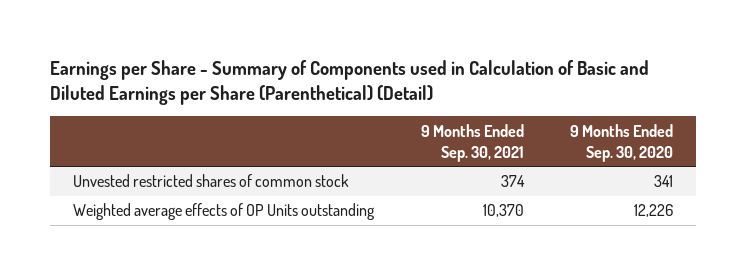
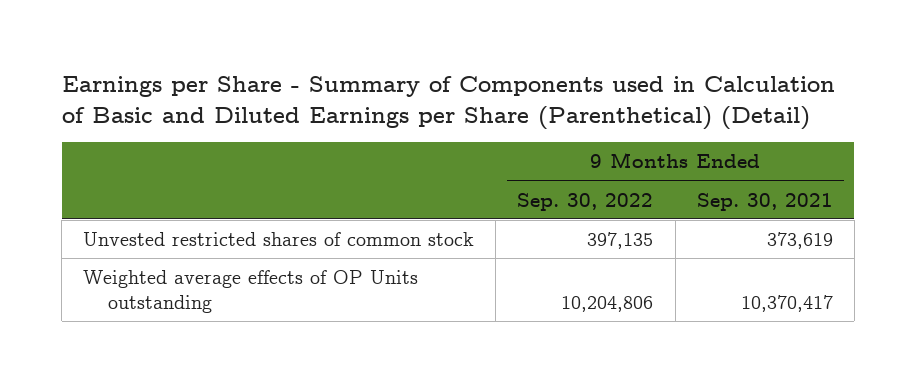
[569,123,673,162] 9 Months Ended Sep. 30, 2020 -> none
none -> [517,192,654,211] Sep. 30, 2022
[500,175,525,188] 374 -> [766,231,833,249] 373,619
[482,204,524,218] 10,370 -> [740,294,833,312] 10,370,417

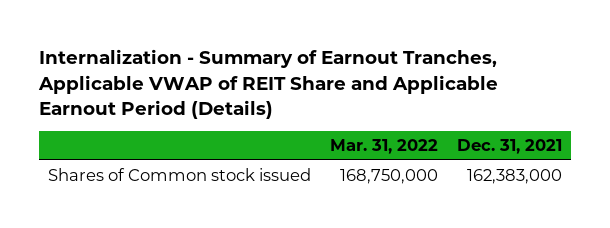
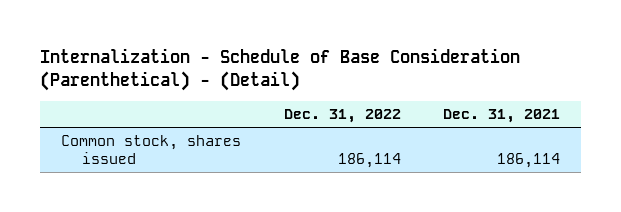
[37,49,498,119] Internalization - Summary of Earnout Tranches, Applicable VWAP of REIT Share and Applicable Earnout Period (Details) -> [39,47,520,92] Internalization - Schedule of Base Consideration (Parenthetical) - (Detail)
[329,139,438,155] Mar. 31, 2022 -> none
none -> [283,109,401,124] Dec. 31, 2022
[48,167,312,181] Shares of Common stock issued -> [61,135,242,164] Common stock, shares issued
[466,168,562,184] 162,383,000 -> [497,152,561,168] 186,114

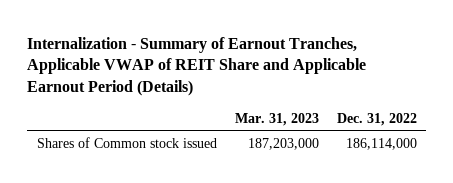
[39,47,520,92] Internalization - Schedule of Base Consideration (Parenthetical) - (Detail) -> [27,36,367,96] Internalization - Summary of Earnout Tranches, Applicable VWAP of REIT Share and Applicable Earnout Period (Details)
[443,109,561,124] Dec. 31, 2021 -> none
none -> [234,112,319,126] Mar. 31, 2023
[61,135,242,164] Common stock, shares issued -> [36,136,217,148] Shares of Common stock issued
[337,152,401,168] 186,114 -> [345,137,417,150] 186,114,000

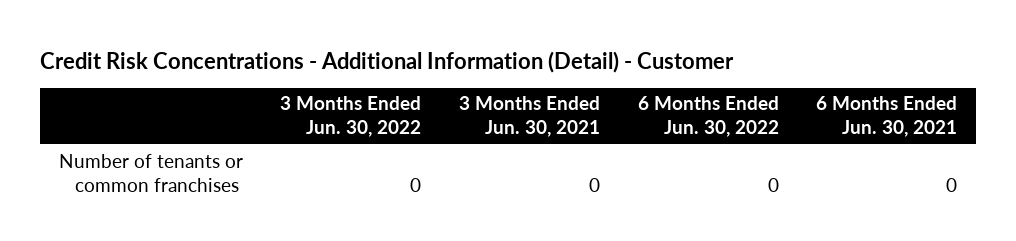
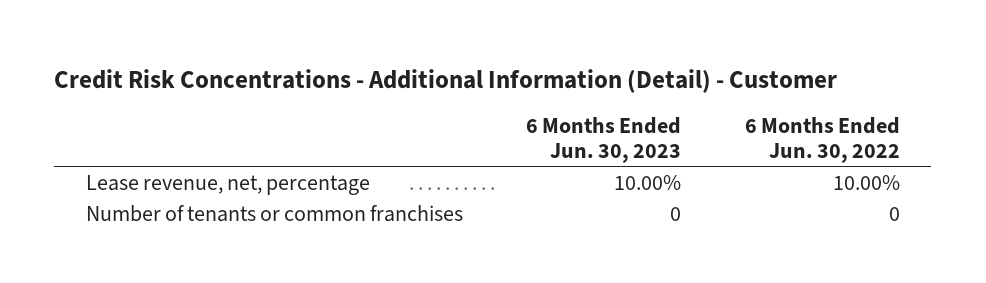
[280,96,422,138] 3 Months Ended Jun. 30, 2022 -> none
[459,96,601,138] 3 Months Ended Jun. 30, 2021 -> none
[816,96,958,138] 6 Months Ended Jun. 30, 2021 -> none
none -> [526,116,682,164] 6 Months Ended Jun. 30, 2023
none -> [86,174,371,195] Lease revenue, net, percentage

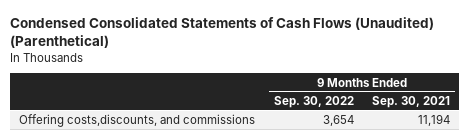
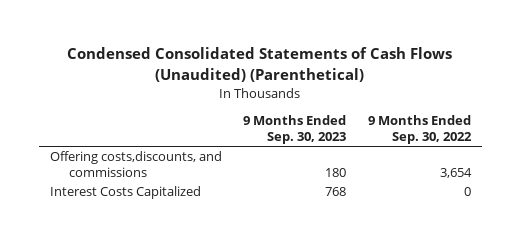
[372,95,451,108] Sep. 30, 2021 -> none
none -> [243,115,347,145] 9 Months Ended Sep. 30, 2023
none -> [49,186,201,200] Interest Costs Capitalized

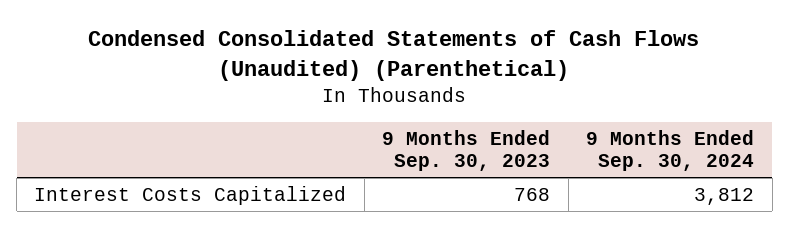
[368,115,473,145] 9 Months Ended Sep. 30, 2022 -> none
none -> [586,129,755,172] 9 Months Ended Sep. 30, 2024
[49,151,222,178] Offering costs,discounts, and commissions -> none

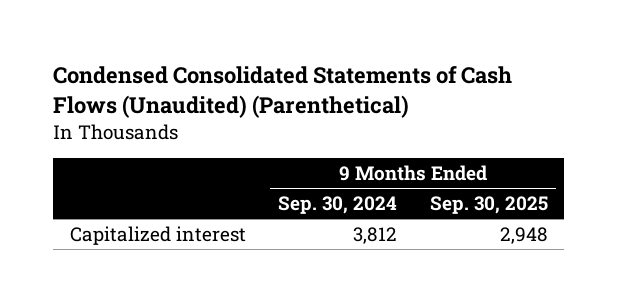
[382,129,551,172] 9 Months Ended Sep. 30, 2023 -> none
none -> [429,196,548,215] Sep. 30, 2025
[34,186,347,206] Interest Costs Capitalized -> [69,225,246,245] Capitalized interest

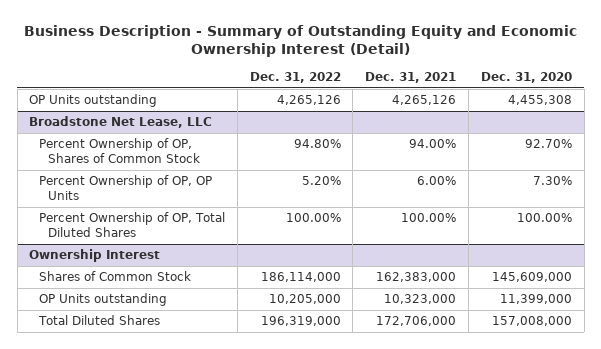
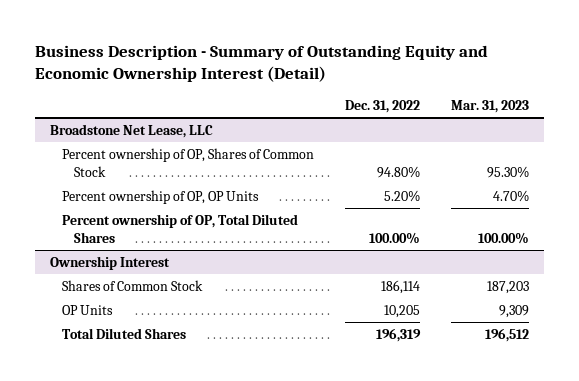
[365,72,457,84] Dec. 31, 2021 -> none
[480,72,572,84] Dec. 31, 2020 -> none
none -> [450,100,529,114] Mar. 31, 2023
[29,94,158,108] OP Units outstanding -> none
[38,138,201,164] Percent Ownership of OP, Shares of Common Stock -> [62,147,315,178] Percent ownership of OP, Shares of Common Stock
[38,175,212,201] Percent Ownership of OP, OP Units -> [62,189,260,204] Percent ownership of OP, OP Units
[38,212,225,238] Percent Ownership of OP, Total Diluted Shares -> [62,213,299,244] Percent ownership of OP, Total Diluted Shares
[260,272,341,283] 186,114,000 -> [380,279,420,294] 186,114
[38,293,167,307] OP Units outstanding -> [62,304,114,315] OP Units
[268,294,341,305] 10,205,000 -> [383,304,420,318] 10,205
[260,316,341,327] 196,319,000 -> [375,327,421,342] 196,319

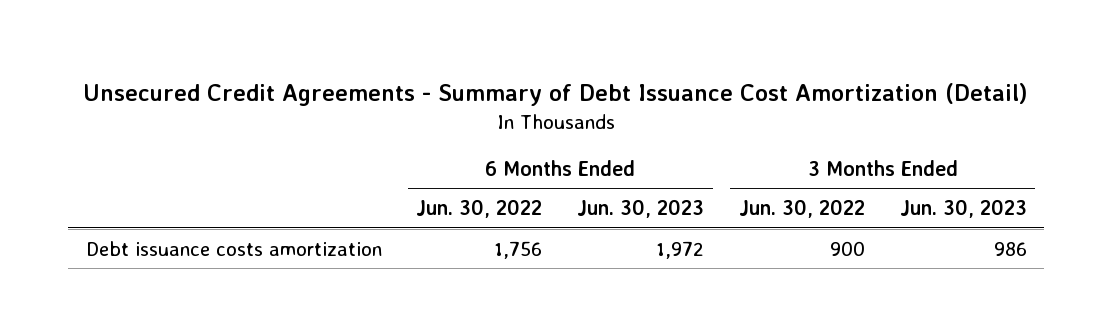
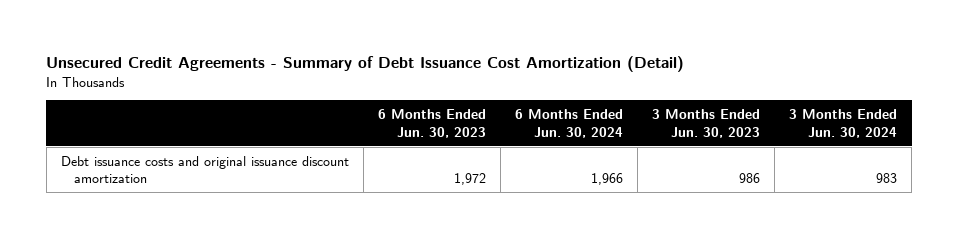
[416,199,543,219] Jun. 30, 2022 -> none
[738,199,865,219] Jun. 30, 2022 -> none
none -> [515,109,624,138] 6 Months Ended Jun. 30, 2024
none -> [789,109,898,138] 3 Months Ended Jun. 30, 2024
[85,240,382,256] Debt issuance costs amortization -> [60,155,349,184] Debt issuance costs and original issuance discount amortization

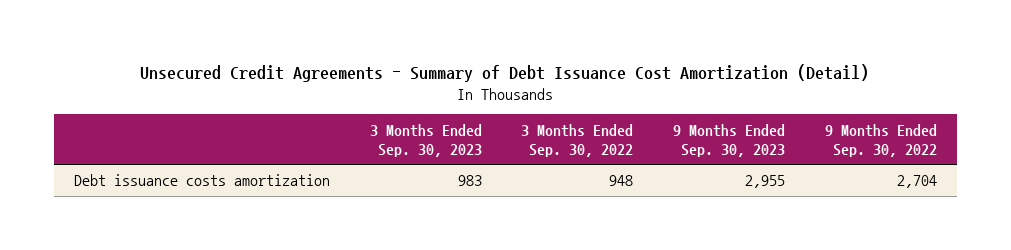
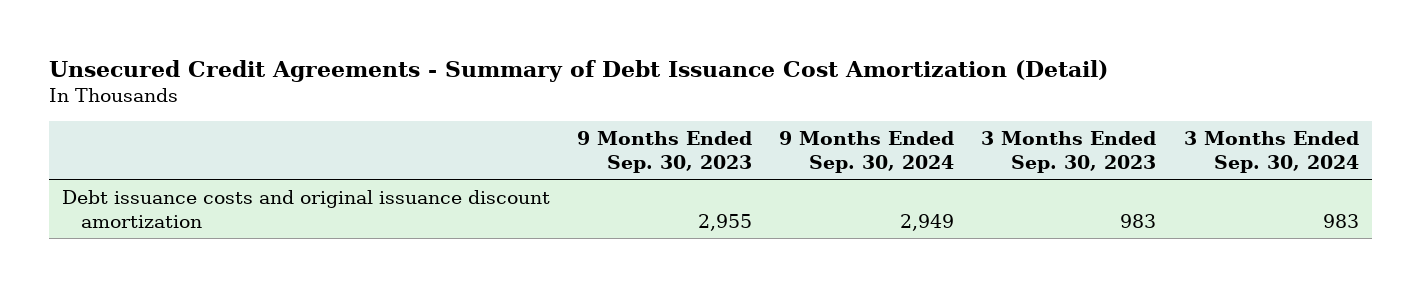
[521,123,634,157] 3 Months Ended Sep. 30, 2022 -> none
[824,123,937,157] 9 Months Ended Sep. 30, 2022 -> none
none -> [779,130,955,173] 9 Months Ended Sep. 30, 2024
none -> [1183,130,1359,173] 3 Months Ended Sep. 30, 2024
[73,174,330,187] Debt issuance costs amortization -> [62,189,551,228] Debt issuance costs and original issuance discount amortization

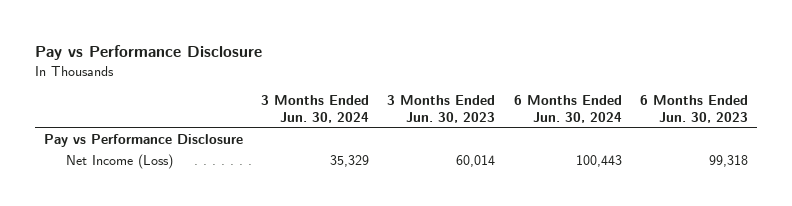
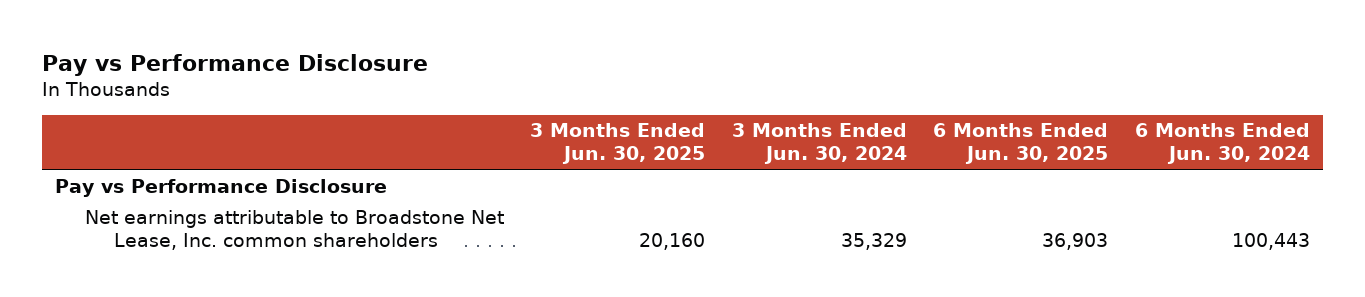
[387,95,496,124] 3 Months Ended Jun. 30, 2023 -> none
[639,95,748,124] 6 Months Ended Jun. 30, 2023 -> none
none -> [530,123,706,165] 3 Months Ended Jun. 30, 2025
none -> [933,123,1109,165] 6 Months Ended Jun. 30, 2025
[65,154,173,170] Net Income (Loss) -> [84,209,504,250] Net earnings attributable to Broadstone Net Lease, Inc. common shareholders

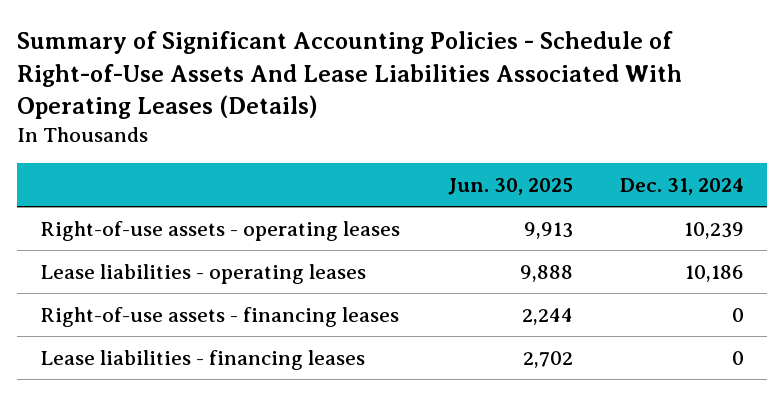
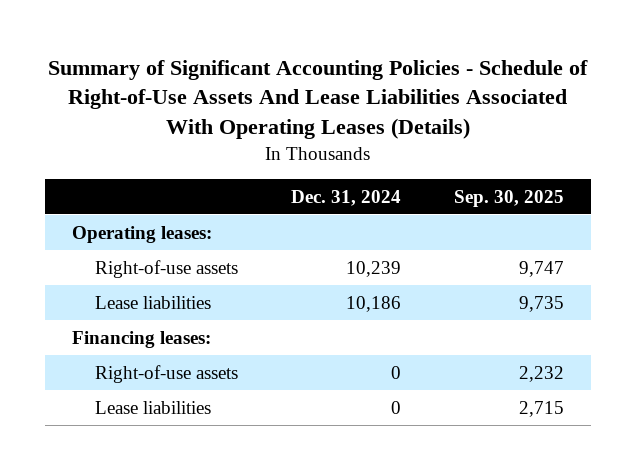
[447,177,573,195] Jun. 30, 2025 -> none
none -> [454,189,565,207] Sep. 30, 2025
none -> [71,225,212,243] Operating leases:
[40,220,401,241] Right-of-use assets - operating leases -> [95,259,239,278] Right-of-use assets
[40,263,367,284] Lease liabilities - operating leases -> [95,295,212,309] Lease liabilities
none -> [71,330,211,348] Financing leases:
[40,306,400,327] Right-of-use assets - financing leases -> [95,364,239,383] Right-of-use assets
[40,349,366,370] Lease liabilities - financing leases -> [95,400,212,414] Lease liabilities

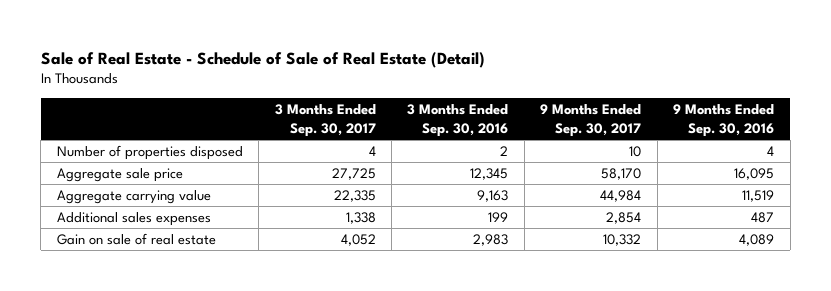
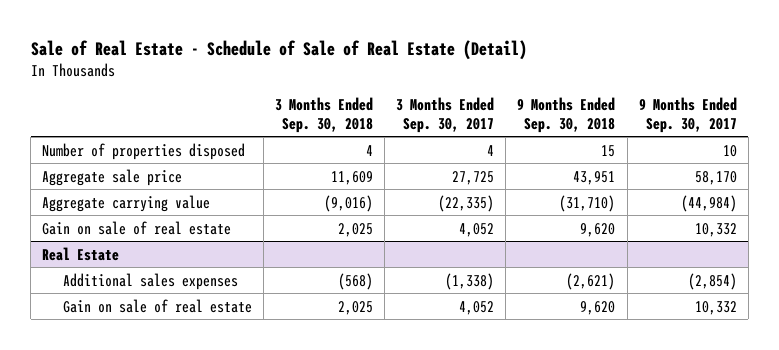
[407,104,509,137] 3 Months Ended Sep. 30, 2016 -> none
[673,104,775,137] 9 Months Ended Sep. 30, 2016 -> none
none -> [275,97,374,133] 3 Months Ended Sep. 30, 2018
none -> [517,97,616,133] 9 Months Ended Sep. 30, 2018
[56,212,211,227] Additional sales expenses -> none
[333,190,376,203] 22,335 -> [438,194,495,212] (22,335)
[600,190,642,203] 44,984 -> [680,194,737,212] (44,984)
none -> [42,246,120,261] Real Estate
none -> [62,272,238,290] Additional sales expenses
none -> [62,298,252,313] Gain on sale of real estate

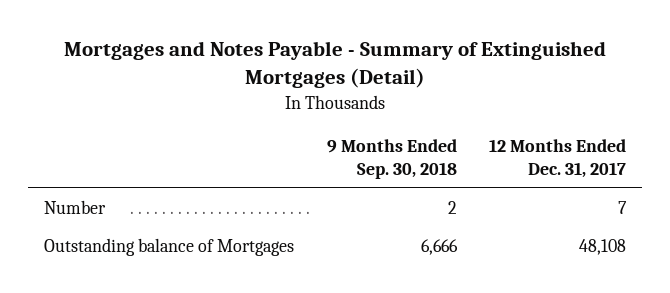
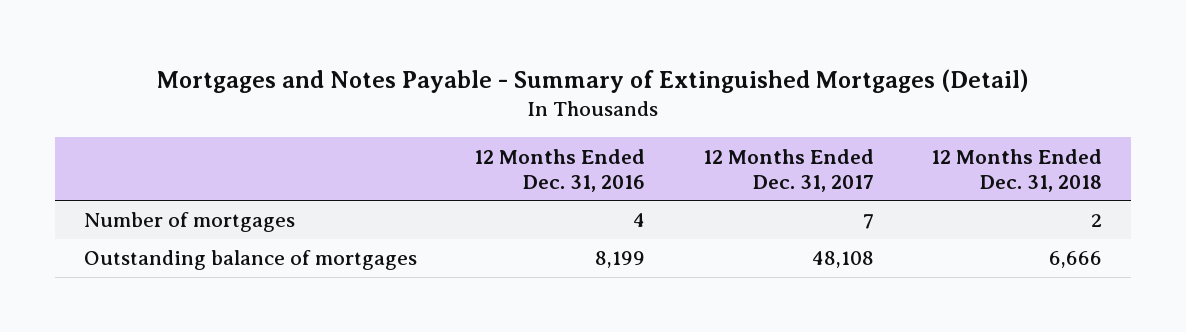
[326,138,457,180] 9 Months Ended Sep. 30, 2018 -> none
none -> [474,148,646,192] 12 Months Ended Dec. 31, 2016
none -> [931,148,1103,192] 12 Months Ended Dec. 31, 2018
[44,199,107,214] Number -> [83,212,295,233] Number of mortgages
[44,237,295,256] Outstanding balance of Mortgages -> [83,250,417,271] Outstanding balance of mortgages

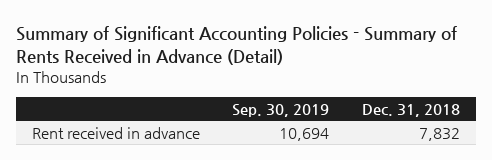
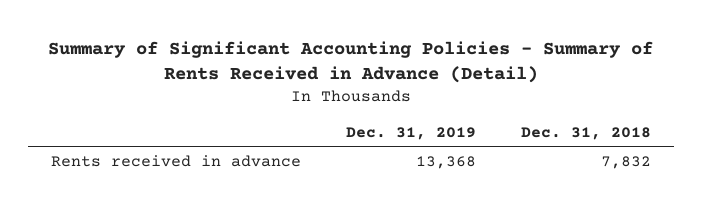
[232,103,330,117] Sep. 30, 2019 -> none
none -> [345,126,476,140] Dec. 31, 2019
[31,126,200,139] Rent received in advance -> [50,155,301,168] Rents received in advance

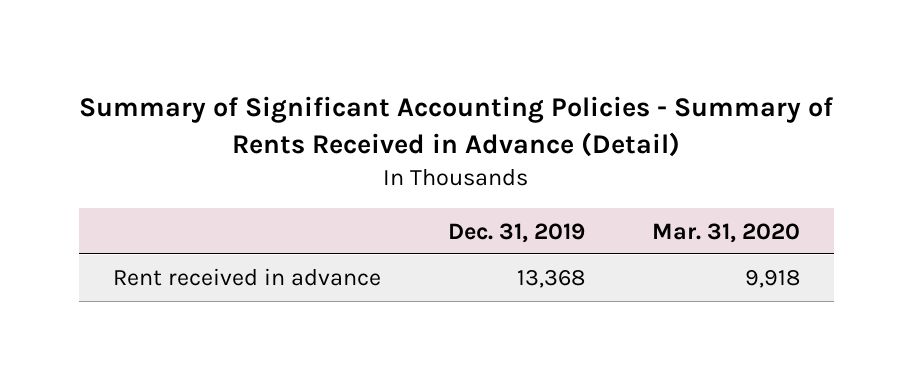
[521,126,652,140] Dec. 31, 2018 -> none
none -> [652,222,801,243] Mar. 31, 2020
[50,155,301,168] Rents received in advance -> [112,268,381,287] Rent received in advance

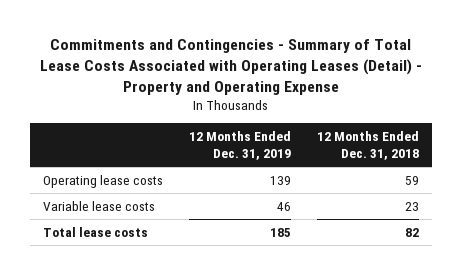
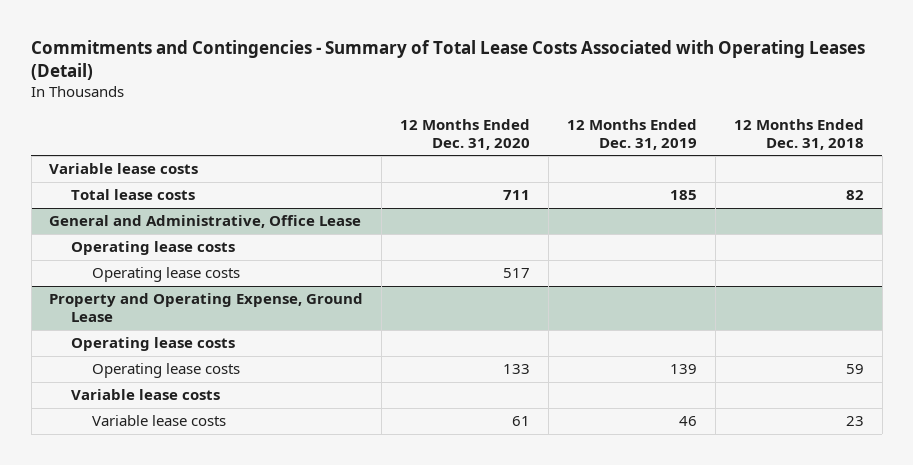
[39,39,422,95] Commitments and Contingencies - Summary of Total Lease Costs Associated with Operating Leases (Detail) - Property and Operating Expense -> [31,39,866,80] Commitments and Contingencies - Summary of Total Lease Costs Associated with Operating Leases (Detail)
none -> [400,118,531,150] 12 Months Ended Dec. 31, 2020
none -> [49,163,199,175] Variable lease costs
[42,226,148,237] Total lease costs -> [70,189,195,201] Total lease costs
none -> [49,215,362,229] General and Administrative, Office Lease
none -> [70,241,235,256] Operating lease costs
none -> [92,267,241,283] Operating lease costs
none -> [49,293,364,323] Property and Operating Expense, Ground Lease
none -> [70,337,235,352] Operating lease costs
none -> [70,389,220,401] Variable lease costs

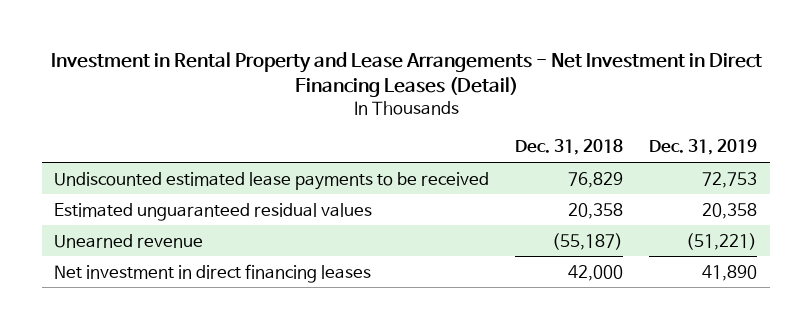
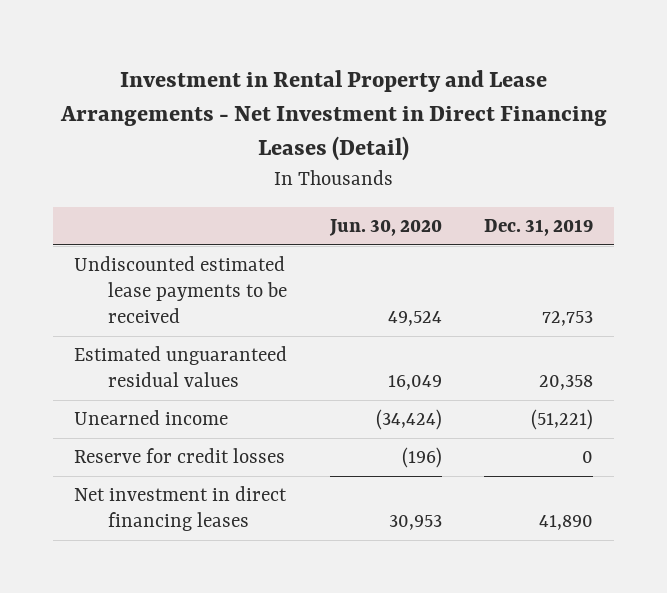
[515,139,624,156] Dec. 31, 2018 -> none
none -> [328,219,442,237] Jun. 30, 2020
[54,233,204,248] Unearned revenue -> [73,410,228,426] Unearned income
none -> [73,448,285,464] Reserve for credit losses

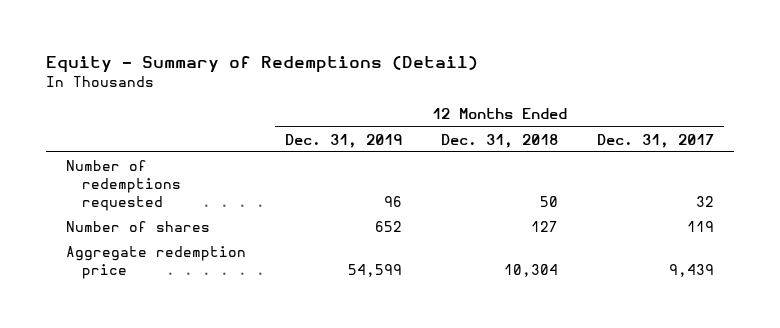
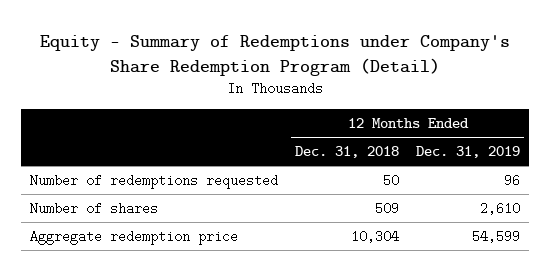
[46,56,479,74] Equity - Summary of Redemptions (Detail) -> [40,34,511,76] Equity - Summary of Redemptions under Company's Share Redemption Program (Detail)
[597,133,715,148] Dec. 31, 2017 -> none
[375,220,403,232] 652 -> [480,201,521,215] 2,610
[531,220,559,232] 127 -> [375,201,400,215] 509

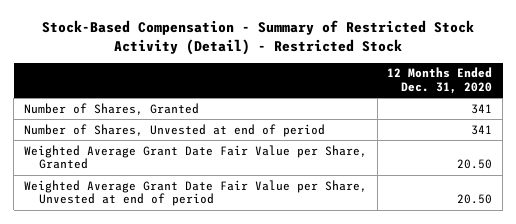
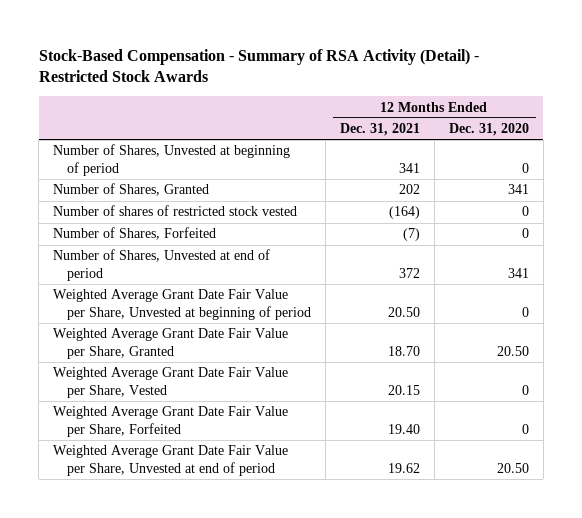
[42,20,475,55] Stock-Based Compensation - Summary of Restricted Stock Activity (Detail) - Restricted Stock -> [38,48,479,83] Stock-Based Compensation - Summary of RSA Activity (Detail) - Restricted Stock Awards
none -> [339,123,420,137] Dec. 31, 2021
none -> [53,144,291,177] Number of Shares, Unvested at beginning of period
none -> [53,205,298,217] Number of shares of restricted stock vested
none -> [53,227,217,241] Number of Shares, Forfeited
none -> [53,289,311,321] Weighted Average Grant Date Fair Value per Share, Unvested at beginning of period
none -> [53,367,289,399] Weighted Average Grant Date Fair Value per Share, Vested
none -> [53,406,289,438] Weighted Average Grant Date Fair Value per Share, Forfeited

